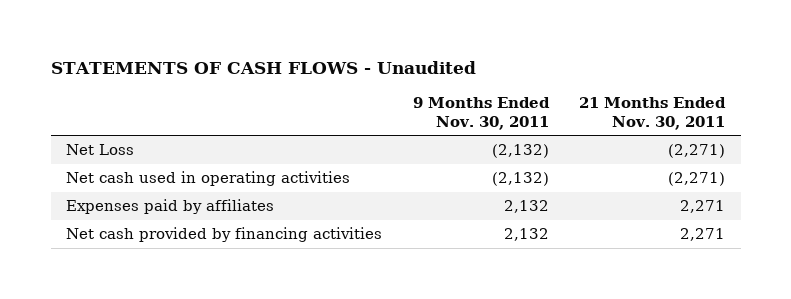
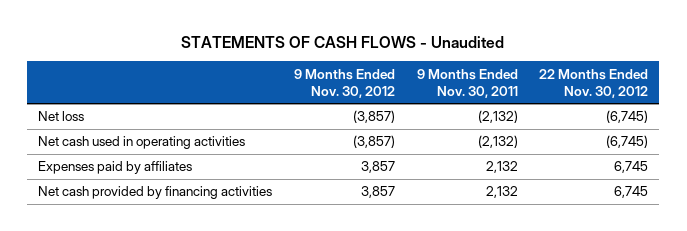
[579,96,727,130] 21 Months Ended Nov. 30, 2011 -> none
none -> [293,68,395,98] 9 Months Ended Nov. 30, 2012
none -> [539,68,649,98] 22 Months Ended Nov. 30, 2012
[66,144,135,156] Net Loss -> [38,111,85,122] Net loss

